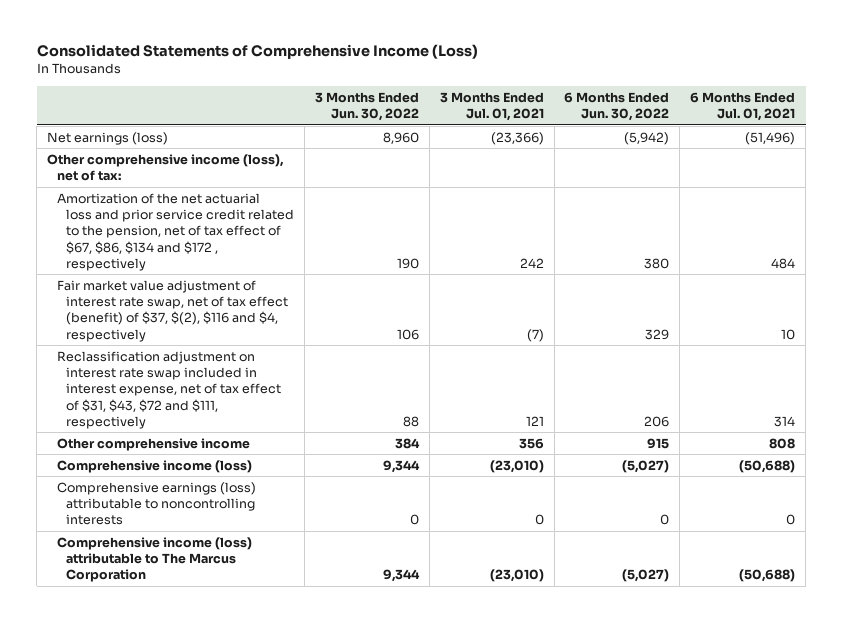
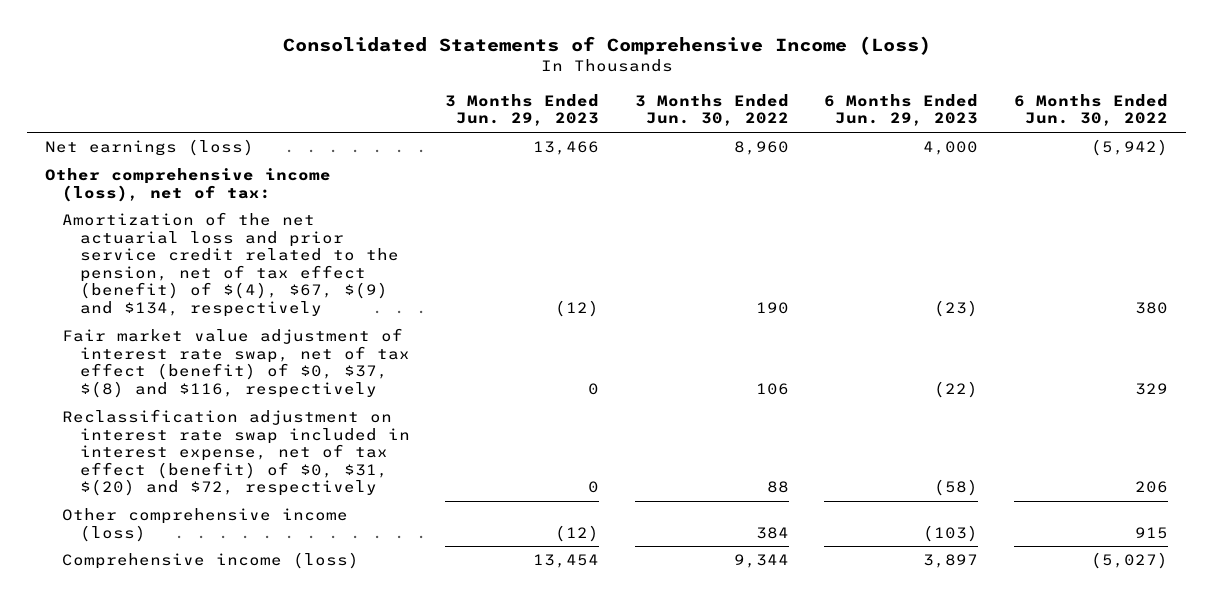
[439,91,544,122] 3 Months Ended Jul. 01, 2021 -> none
[690,91,796,122] 6 Months Ended Jul. 01, 2021 -> none
none -> [445,93,600,127] 3 Months Ended Jun. 29, 2023
none -> [824,93,979,127] 6 Months Ended Jun. 29, 2023
[56,192,295,271] Amortization of the net actuarial loss and prior service credit related to the pension, net of tax effect of $67, $86, $134 and $172 , respectively -> [62,212,399,318] Amortization of the net actuarial loss and prior service credit related to the pension, net of tax effect (benefit) of $(4), $67, $(9) and $134, respectively
[56,279,289,342] Fair market value adjustment of interest rate swap, net of tax effect (benefit) of $37, $(2), $116 and $4, respectively -> [62,328,410,398] Fair market value adjustment of interest rate swap, net of tax effect (benefit) of $0, $37, $(8) and $116, respectively
[56,350,282,429] Reclassification adjustment on interest rate swap included in interest expense, net of tax effect of $31, $43, $72 and $111, respectively -> [62,409,410,497] Reclassification adjustment on interest rate swap included in interest expense, net of tax effect (benefit) of $0, $31, $(20) and $72, respectively
[56,437,250,451] Other comprehensive income -> [62,508,349,542] Other comprehensive income (loss)
[56,481,256,526] Comprehensive earnings (loss) attributable to noncontrolling interests -> none
[56,536,252,583] Comprehensive income (loss) attributable to The Marcus Corporation -> none

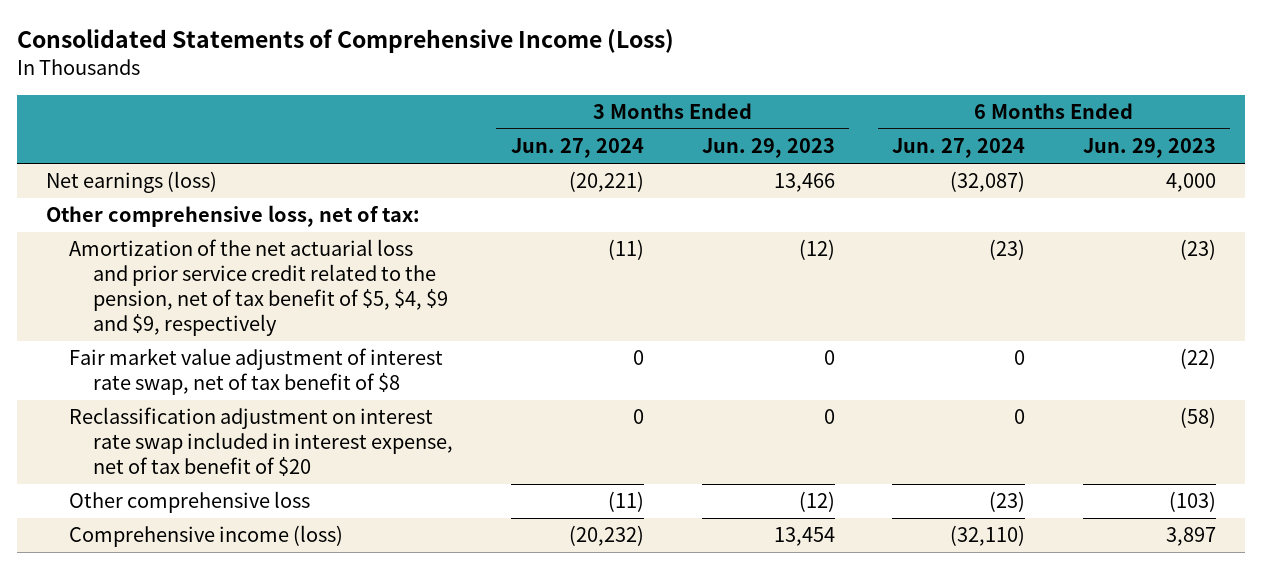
[634,93,789,127] 3 Months Ended Jun. 30, 2022 -> none
[1014,93,1169,127] 6 Months Ended Jun. 30, 2022 -> none
none -> [510,138,644,159] Jun. 27, 2024
none -> [892,138,1026,159] Jun. 27, 2024
[45,168,332,202] Other comprehensive income (loss), net of tax: -> [45,205,420,228] Other comprehensive loss, net of tax:
[62,212,399,318] Amortization of the net actuarial loss and prior service credit related to the pension, net of tax effect (benefit) of $(4), $67, $(9) and $134, respectively -> [69,239,449,336] Amortization of the net actuarial loss and prior service credit related to the pension, net of tax benefit of $5, $4, $9 and $9, respectively
[62,328,410,398] Fair market value adjustment of interest rate swap, net of tax effect (benefit) of $0, $37, $(8) and $116, respectively -> [69,348,444,396] Fair market value adjustment of interest rate swap, net of tax benefit of $8
[62,409,410,497] Reclassification adjustment on interest rate swap included in interest expense, net of tax effect (benefit) of $0, $31, $(20) and $72, respectively -> [69,407,454,476] Reclassification adjustment on interest rate swap included in interest expense, net of tax benefit of $20
[62,508,349,542] Other comprehensive income (loss) -> [69,491,311,514] Other comprehensive loss

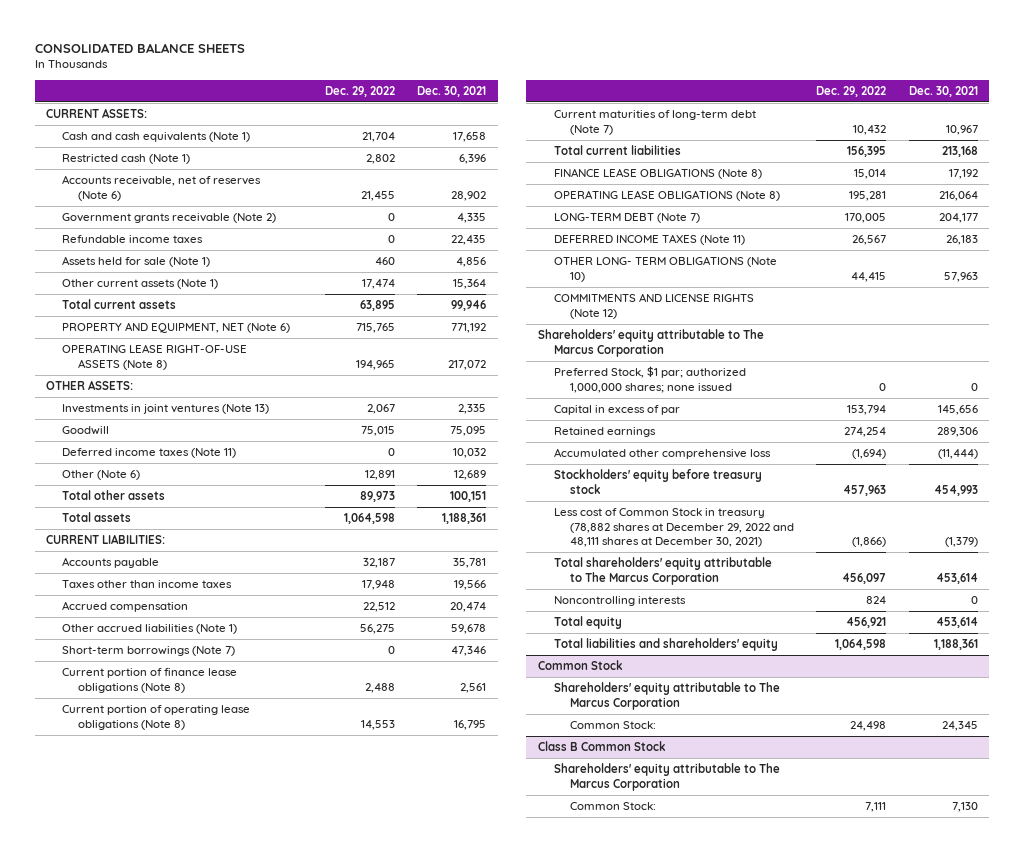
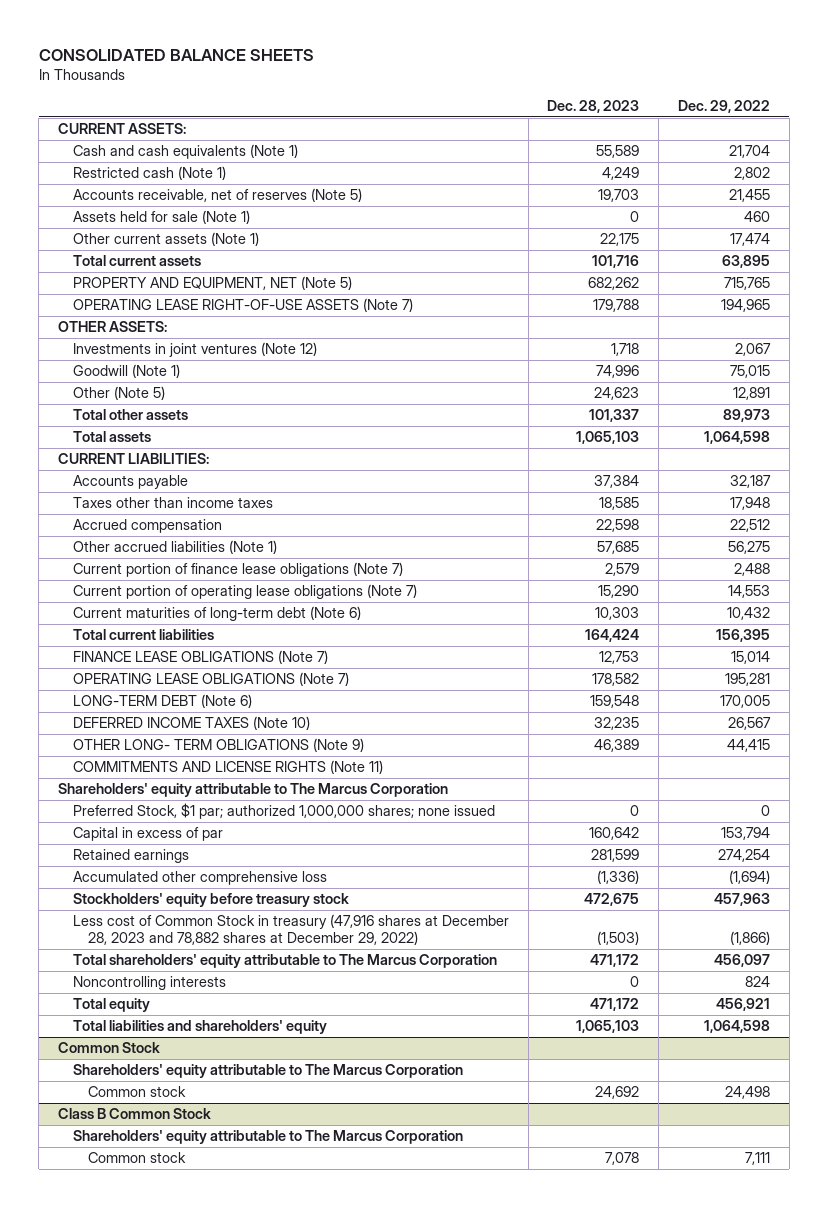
[417,85,487,97] Dec. 30, 2021 -> none
none -> [547,99,640,113] Dec. 28, 2023
[62,213,277,224] Government grants receivable (Note 2) -> none
[62,235,204,244] Refundable income taxes -> none
[62,175,262,201] Accounts receivable, net of reserves (Note 6) -> [72,188,362,203] Accounts receivable, net of reserves (Note 5)
[62,322,291,334] PROPERTY AND EQUIPMENT, NET (Note 6) -> [72,276,352,291] PROPERTY AND EQUIPMENT, NET (Note 5)
[62,344,248,370] OPERATING LEASE RIGHT-OF-USE ASSETS (Note 8) -> [72,298,413,313] OPERATING LEASE RIGHT-OF-USE ASSETS (Note 7)
[62,448,237,459] Deferred income taxes (Note 11) -> none
[62,404,270,415] Investments in joint ventures (Note 13) -> [72,342,317,358] Investments in joint ventures (Note 12)
[62,426,110,436] Goodwill -> [72,364,180,379] Goodwill (Note 1)
[62,470,141,481] Other (Note 6) -> [72,386,165,401] Other (Note 5)
[62,646,236,657] Short-term borrowings (Note 7) -> none
[62,668,238,693] Current portion of finance lease obligations (Note 8) -> [72,562,403,578] Current portion of finance lease obligations (Note 7)
[62,705,251,730] Current portion of operating lease obligations (Note 8) -> [72,584,417,600] Current portion of operating lease obligations (Note 7)
[553,110,756,135] Current maturities of long-term debt (Note 7) -> [72,606,361,622] Current maturities of long-term debt (Note 6)
[553,168,762,180] FINANCE LEASE OBLIGATIONS (Note 8) -> [72,650,328,665] FINANCE LEASE OBLIGATIONS (Note 7)
[553,190,780,202] OPERATING LEASE OBLIGATIONS (Note 8) -> [72,672,349,687] OPERATING LEASE OBLIGATIONS (Note 7)
[553,213,700,224] LONG-TERM DEBT (Note 7) -> [72,694,252,709] LONG-TERM DEBT (Note 6)
[553,234,745,246] DEFERRED INCOME TAXES (Note 11) -> [72,716,310,731] DEFERRED INCOME TAXES (Note 10)
[553,256,777,282] OTHER LONG- TERM OBLIGATIONS (Note 10) -> [72,738,364,753] OTHER LONG- TERM OBLIGATIONS (Note 9)
[553,293,754,319] COMMITMENTS AND LICENSE RIGHTS (Note 12) -> [72,760,383,775] COMMITMENTS AND LICENSE RIGHTS (Note 11)
[553,508,794,548] Less cost of Common Stock in treasury (78,882 shares at December 29, 2022 and 48,111 shares at December 30, 2021) -> [72,914,509,946] Less cost of Common Stock in treasury (47,916 shares at December 28, 2023 and 78,882 shares at December 29, 2022)
[569,721,656,730] Common Stock: -> [87,1086,186,1098] Common stock
[569,802,656,811] Common Stock: -> [87,1152,186,1164] Common stock

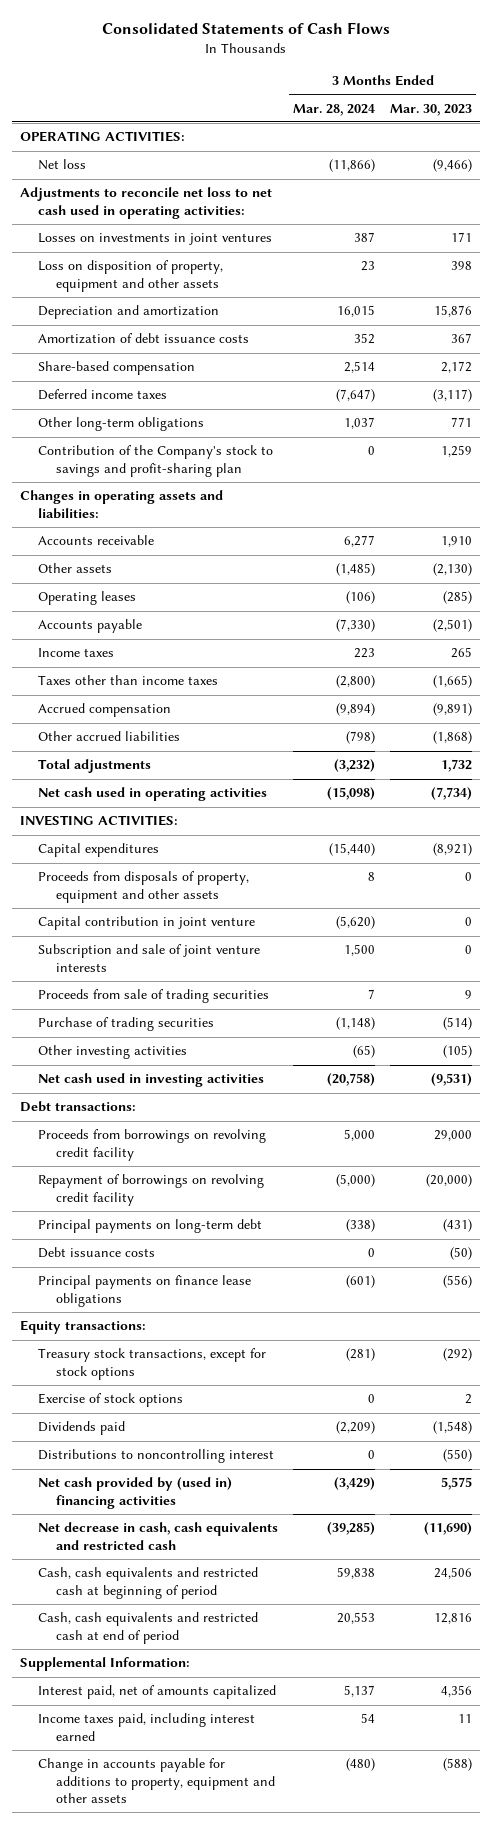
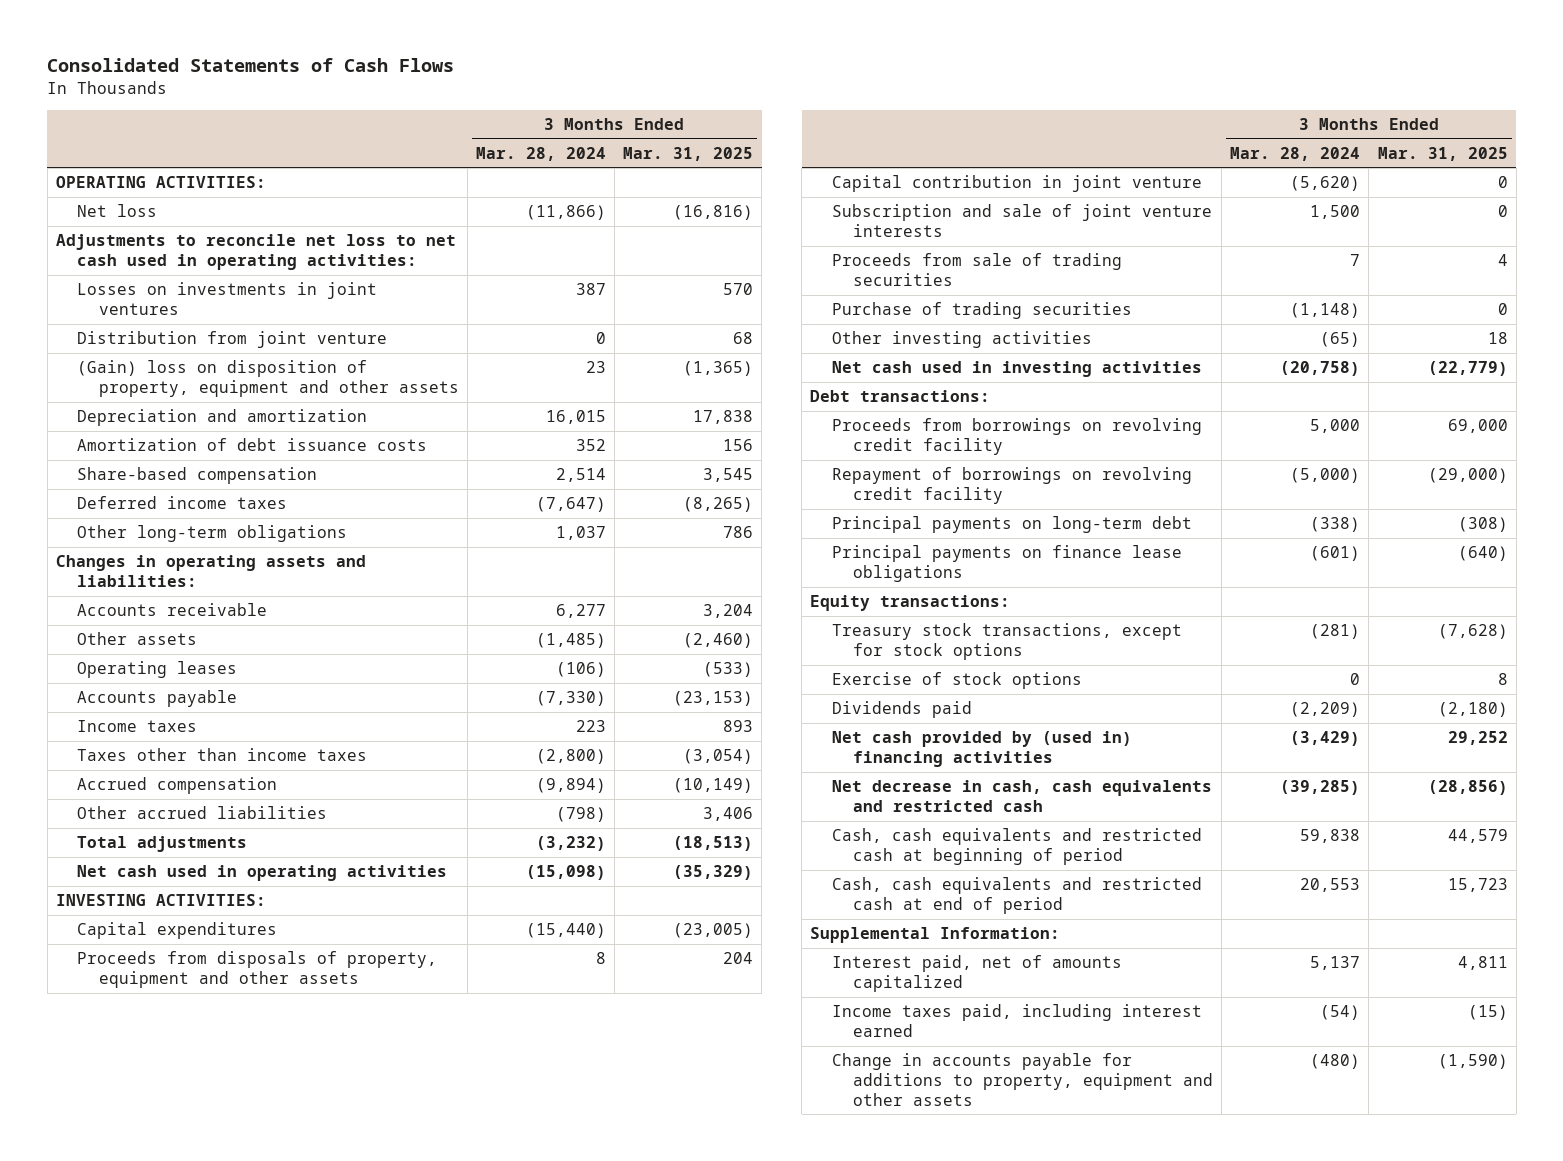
[390,103,473,116] Mar. 30, 2023 -> none
none -> [622,146,753,161] Mar. 31, 2025
none -> [77,331,388,349] Distribution from joint venture
[38,260,224,292] Loss on disposition of property, equipment and other assets -> [77,360,459,397] (Gain) loss on disposition of property, equipment and other assets
[38,445,274,477] Contribution of the Company's stock to savings and profit-sharing plan -> none
[38,1247,156,1259] Debt issuance costs -> none
[38,1449,275,1464] Distributions to noncontrolling interest -> none
[361,1713,376,1724] 54 -> [1320,1005,1361,1021] (54)

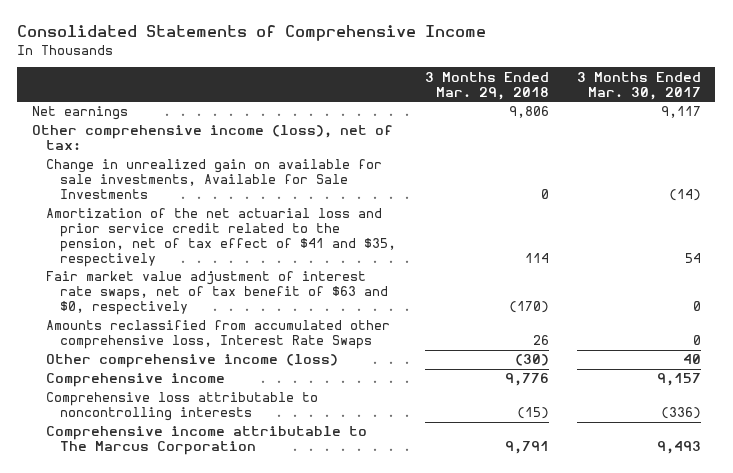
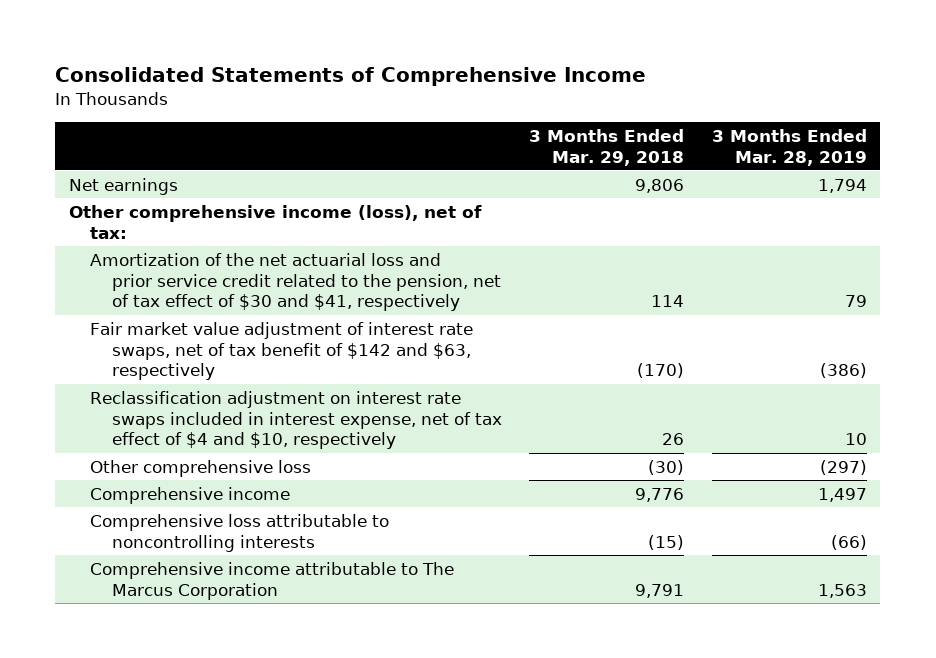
[577,71,702,100] 3 Months Ended Mar. 30, 2017 -> none
none -> [711,128,867,166] 3 Months Ended Mar. 28, 2019
[46,159,383,200] Change in unrealized gain on available for sale investments, Available for Sale Investments -> none
[46,320,391,350] Amounts reclassified from accumulated other comprehensive loss, Interest Rate Swaps -> none
[46,208,397,267] Amortization of the net actuarial loss and prior service credit related to the pension, net of tax effect of $41 and $35, respectively -> [90,252,501,312] Amortization of the net actuarial loss and prior service credit related to the pension, net of tax effect of $30 and $41, respectively
[46,271,389,316] Fair market value adjustment of interest rate swaps, net of tax benefit of $63 and $0, respectively -> [90,321,474,381] Fair market value adjustment of interest rate swaps, net of tax benefit of $142 and $63, respectively
none -> [90,390,502,450] Reclassification adjustment on interest rate swaps included in interest expense, net of tax effect of $4 and $10, respectively
[46,354,339,369] Other comprehensive income (loss) -> [90,459,312,477] Other comprehensive loss

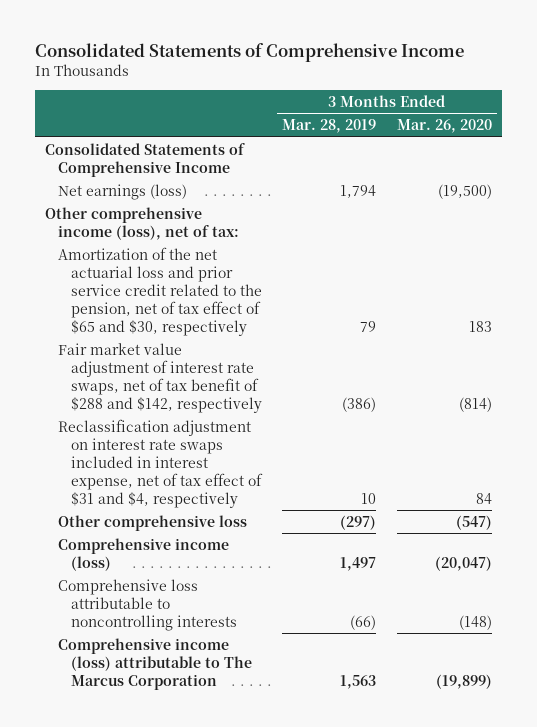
[529,128,685,166] 3 Months Ended Mar. 29, 2018 -> none
none -> [396,119,492,134] Mar. 26, 2020
none -> [44,142,245,177] Consolidated Statements of Comprehensive Income
[69,177,179,195] Net earnings -> [57,183,187,200] Net earnings (loss)
[90,252,501,312] Amortization of the net actuarial loss and prior service credit related to the pension, net of tax effect of $30 and $41, respectively -> [57,246,262,337] Amortization of the net actuarial loss and prior service credit related to the pension, net of tax effect of $65 and $30, respectively
[90,321,474,381] Fair market value adjustment of interest rate swaps, net of tax benefit of $142 and $63, respectively -> [57,342,262,413] Fair market value adjustment of interest rate swaps, net of tax benefit of $288 and $142, respectively
[90,390,502,450] Reclassification adjustment on interest rate swaps included in interest expense, net of tax effect of $4 and $10, respectively -> [57,418,263,509] Reclassification adjustment on interest rate swaps included in interest expense, net of tax effect of $31 and $4, respectively
[90,486,291,504] Comprehensive income -> [57,537,229,571] Comprehensive income (loss)
[90,561,455,600] Comprehensive income attributable to The Marcus Corporation -> [57,637,252,690] Comprehensive income (loss) attributable to The Marcus Corporation

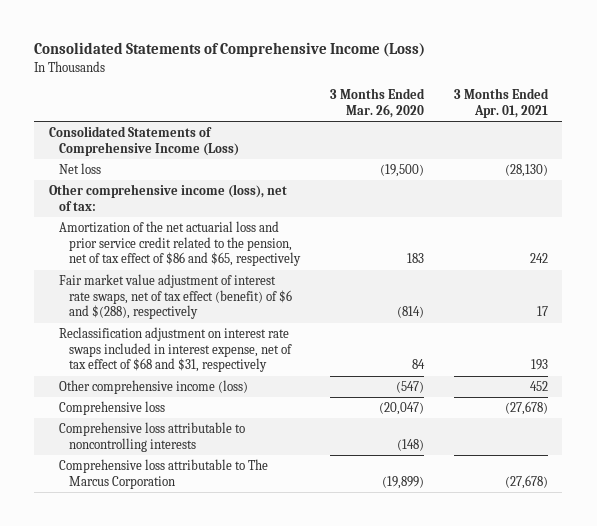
[34,42,464,62] Consolidated Statements of Comprehensive Income -> [34,42,426,58] Consolidated Statements of Comprehensive Income (Loss)
[282,119,377,134] Mar. 28, 2019 -> none
none -> [453,88,549,119] 3 Months Ended Apr. 01, 2021
[44,142,245,177] Consolidated Statements of Comprehensive Income -> [49,126,240,156] Consolidated Statements of Comprehensive Income (Loss)
[57,183,187,200] Net earnings (loss) -> [59,163,102,175] Net loss
[57,246,262,337] Amortization of the net actuarial loss and prior service credit related to the pension, net of tax effect of $65 and $30, respectively -> [59,221,302,267] Amortization of the net actuarial loss and prior service credit related to the pension, net of tax effect of $86 and $65, respectively
[57,342,262,413] Fair market value adjustment of interest rate swaps, net of tax benefit of $288 and $142, respectively -> [59,274,293,320] Fair market value adjustment of interest rate swaps, net of tax effect (benefit) of $6 and $(288), respectively
[57,418,263,509] Reclassification adjustment on interest rate swaps included in interest expense, net of tax effect of $31 and $4, respectively -> [59,327,293,373] Reclassification adjustment on interest rate swaps included in interest expense, net of tax effect of $68 and $31, respectively
[57,514,247,531] Other comprehensive loss -> [59,380,249,395] Other comprehensive income (loss)
[57,537,229,571] Comprehensive income (loss) -> [59,401,166,416] Comprehensive loss
[57,637,252,690] Comprehensive income (loss) attributable to The Marcus Corporation -> [59,459,269,489] Comprehensive loss attributable to The Marcus Corporation

